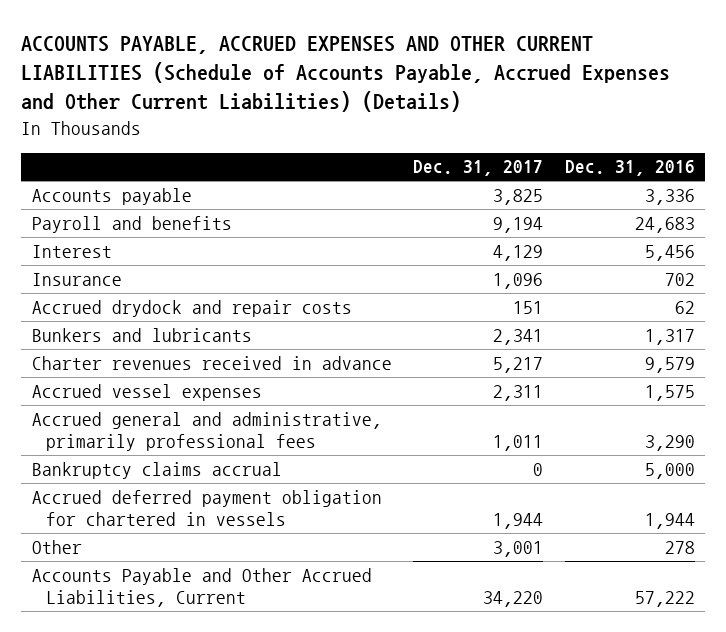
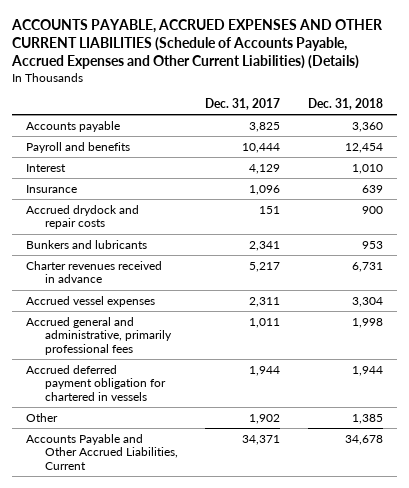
[564,160,695,177] Dec. 31, 2016 -> none
none -> [308,98,384,111] Dec. 31, 2018
[493,216,544,233] 9,194 -> [242,142,281,153] 10,444
[31,461,282,479] Bankruptcy claims accrual -> none
[493,540,544,557] 3,001 -> [249,413,281,424] 1,902
[483,590,544,607] 34,220 -> [242,434,281,445] 34,371

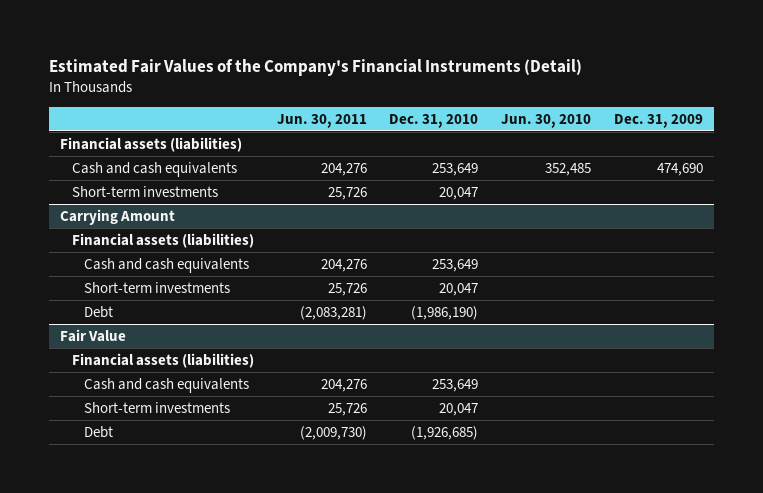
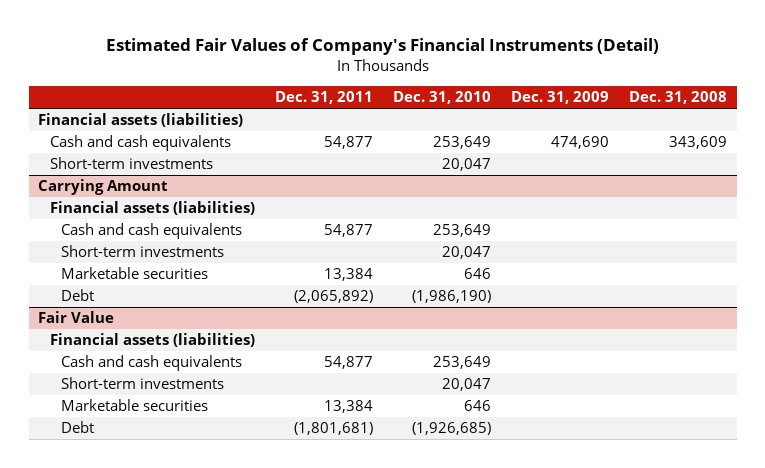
[48,58,582,76] Estimated Fair Values of the Company's Financial Instruments (Detail) -> [105,38,659,56] Estimated Fair Values of Company's Financial Instruments (Detail)
[276,114,367,129] Jun. 30, 2011 -> none
[501,114,592,129] Jun. 30, 2010 -> none
none -> [274,91,373,105] Dec. 31, 2011
none -> [628,91,727,105] Dec. 31, 2008
none -> [61,267,209,280] Marketable securities
none -> [61,399,209,412] Marketable securities

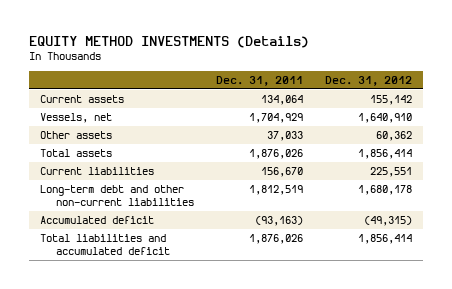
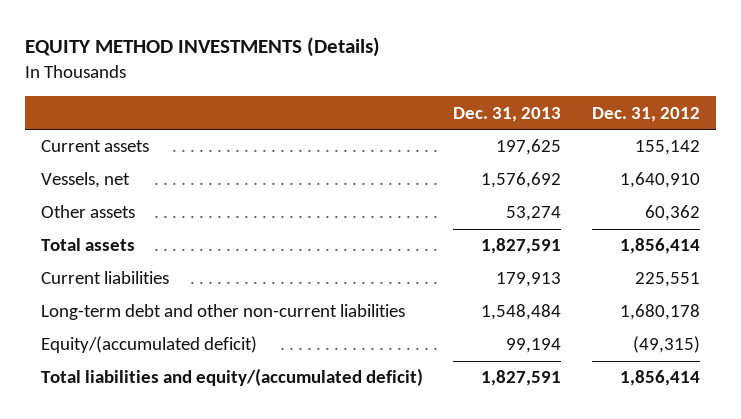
[216,76,304,87] Dec. 31, 2011 -> none
none -> [453,106,562,122] Dec. 31, 2013
[40,215,155,224] Accumulated deficit -> [40,336,257,354] Equity/(accumulated deficit)
[40,233,171,256] Total liabilities and accumulated deficit -> [40,368,423,387] Total liabilities and equity/(accumulated deficit)

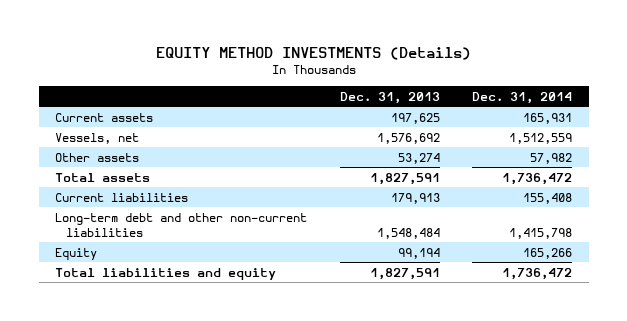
[592,106,701,122] Dec. 31, 2012 -> none
none -> [472,91,573,104] Dec. 31, 2014
[40,336,257,354] Equity/(accumulated deficit) -> [55,247,98,260] Equity
[40,368,423,387] Total liabilities and equity/(accumulated deficit) -> [55,267,277,280] Total liabilities and equity

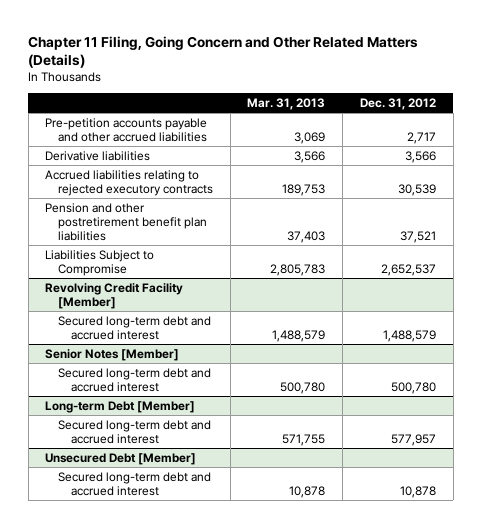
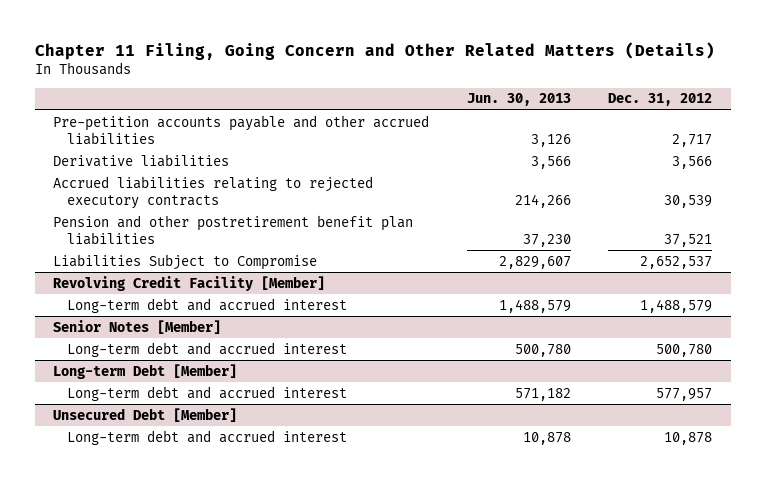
[247,98,326,111] Mar. 31, 2013 -> none
none -> [466,93,571,107] Jun. 30, 2013
[58,315,212,340] Secured long-term debt and accrued interest -> [66,297,347,313] Long-term debt and accrued interest
[58,367,212,392] Secured long-term debt and accrued interest -> [66,341,347,357] Long-term debt and accrued interest
[58,419,212,444] Secured long-term debt and accrued interest -> [66,385,347,401] Long-term debt and accrued interest
[58,471,212,496] Secured long-term debt and accrued interest -> [66,429,347,445] Long-term debt and accrued interest

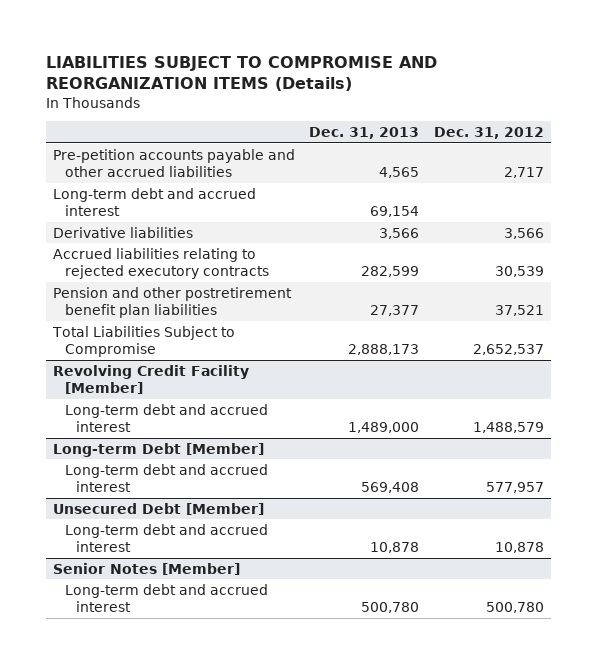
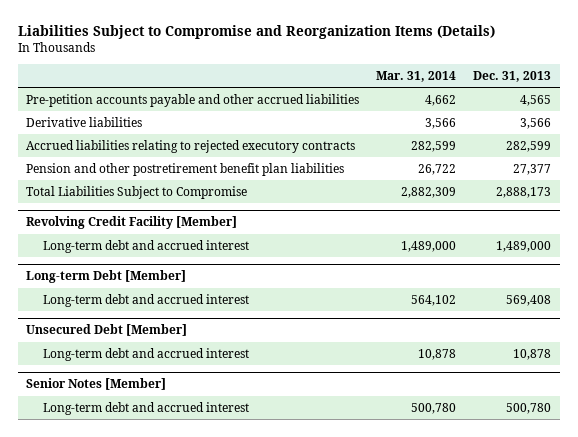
[46,55,438,92] LIABILITIES SUBJECT TO COMPROMISE AND REORGANIZATION ITEMS (Details) -> [17,25,495,40] Liabilities Subject to Compromise and Reorganization Items (Details)
[433,127,544,140] Dec. 31, 2012 -> none
none -> [376,71,457,83] Mar. 31, 2014
[53,187,257,217] Long-term debt and accrued interest -> none

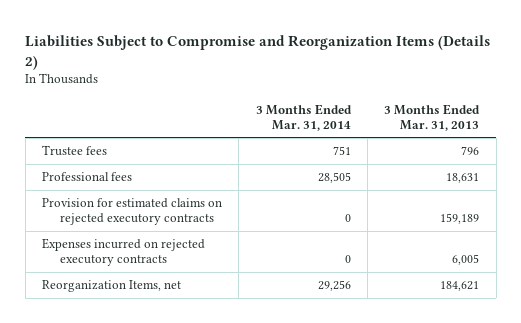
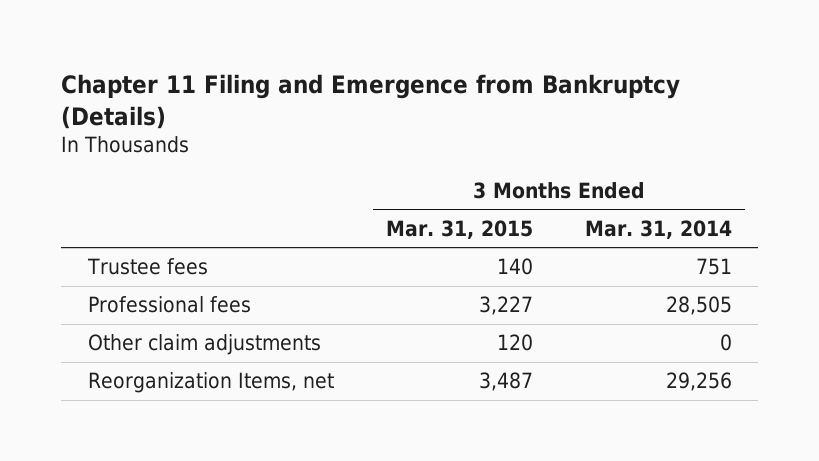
[25,34,491,70] Liabilities Subject to Compromise and Reorganization Items (Details 2) -> [61,74,681,129] Chapter 11 Filing and Emergence from Bankruptcy (Details)
[384,103,481,131] 3 Months Ended Mar. 31, 2013 -> none
none -> [385,220,533,240] Mar. 31, 2015
[42,198,223,226] Provision for estimated claims on rejected executory contracts -> none
[42,238,206,267] Expenses incurred on rejected executory contracts -> none
none -> [87,334,321,356] Other claim adjustments

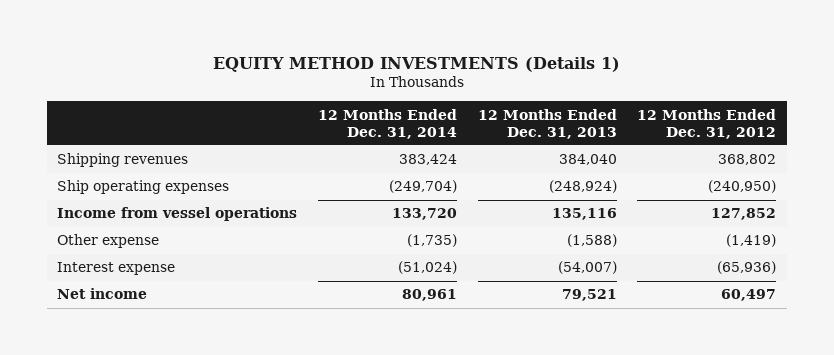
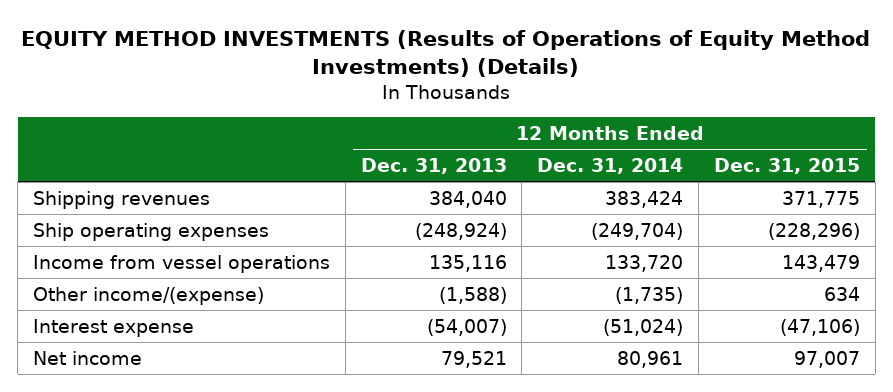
[212,56,620,72] EQUITY METHOD INVESTMENTS (Details 1) -> [21,30,871,78] EQUITY METHOD INVESTMENTS (Results of Operations of Equity Method Investments) (Details)
[637,108,777,139] 12 Months Ended Dec. 31, 2012 -> none
none -> [713,157,860,174] Dec. 31, 2015
[57,234,160,249] Other expense -> [33,286,265,305] Other income/(expense)

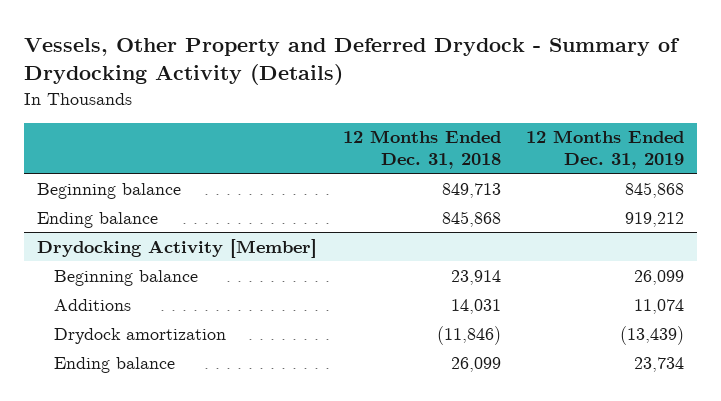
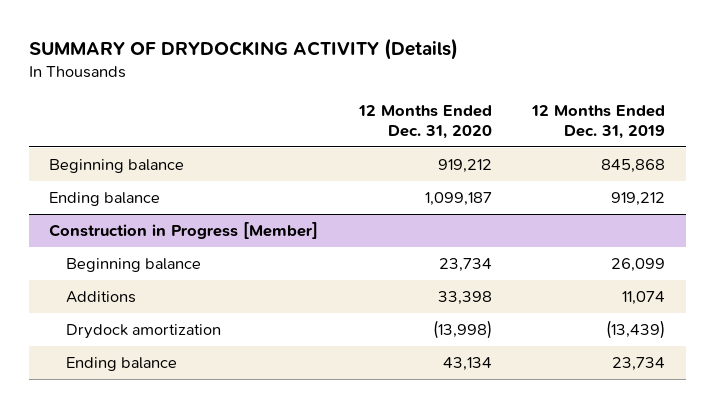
[23,38,680,86] Vessels, Other Property and Deferred Drydock - Summary of Drydocking Activity (Details) -> [28,37,458,60] SUMMARY OF DRYDOCKING ACTIVITY (Details)
[342,130,501,170] 12 Months Ended Dec. 31, 2018 -> none
none -> [357,105,492,140] 12 Months Ended Dec. 31, 2020
[36,238,317,258] Drydocking Activity [Member] -> [49,222,319,240] Construction in Progress [Member]

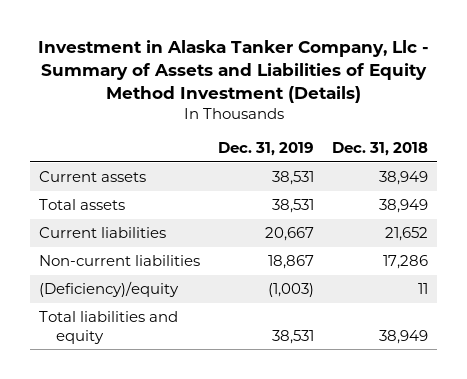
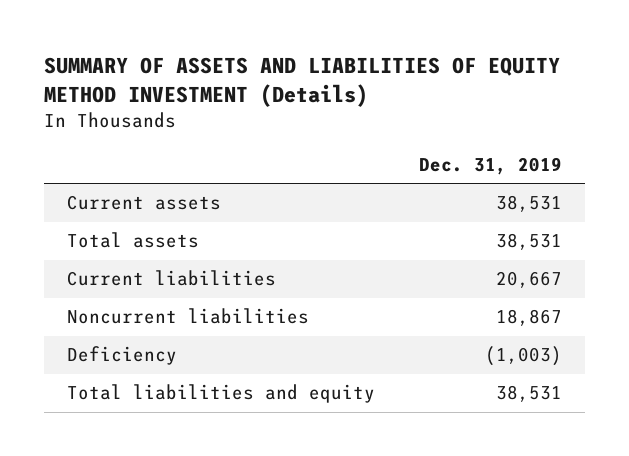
[37,40,429,104] Investment in Alaska Tanker Company, Llc - Summary of Assets and Liabilities of Equity Method Investment (Details) -> [44,57,561,107] SUMMARY OF ASSETS AND LIABILITIES OF EQUITY METHOD INVESTMENT (Details)
[332,142,429,157] Dec. 31, 2018 -> none
[39,255,201,267] Non-current liabilities -> [66,308,309,325] Noncurrent liabilities
[39,281,180,298] (Deficiency)/equity -> [66,346,177,366] Deficiency

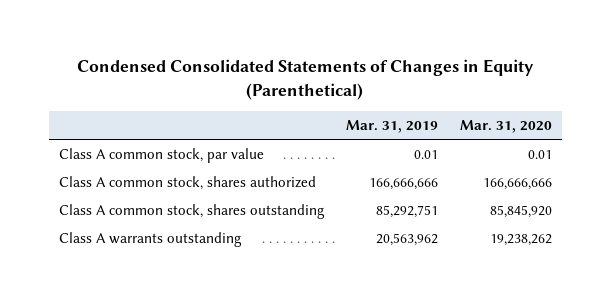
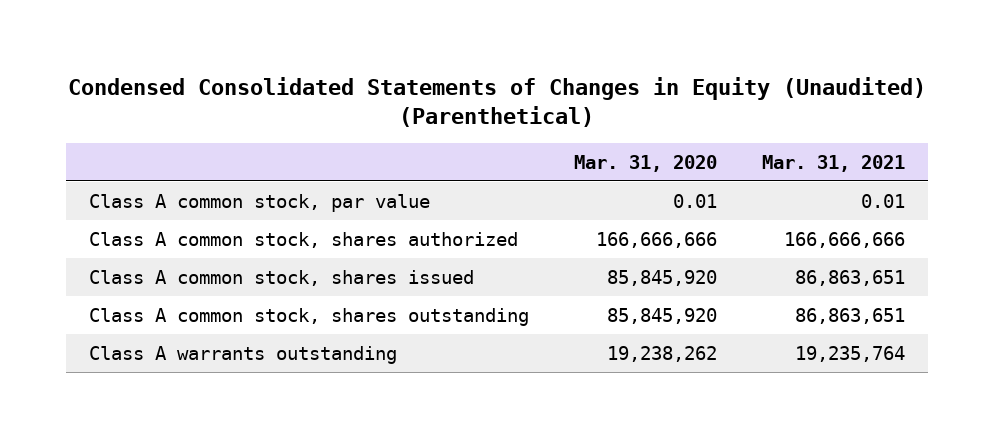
[77,59,535,100] Condensed Consolidated Statements of Changes in Equity (Parenthetical) -> [67,77,926,128] Condensed Consolidated Statements of Changes in Equity (Unaudited) (Parenthetical)
[345,119,438,133] Mar. 31, 2019 -> none
none -> [762,154,906,172] Mar. 31, 2021
none -> [88,269,474,286] Class A common stock, shares issued

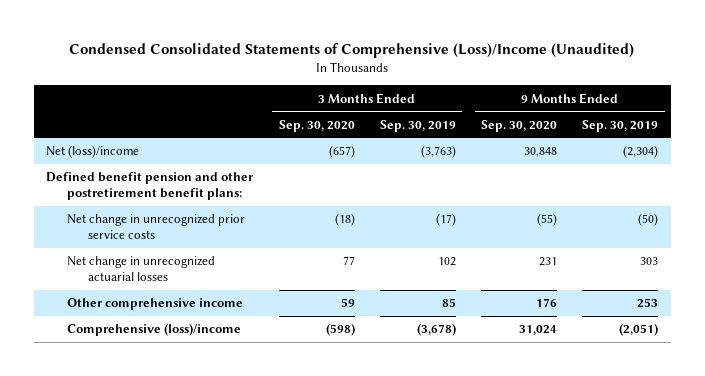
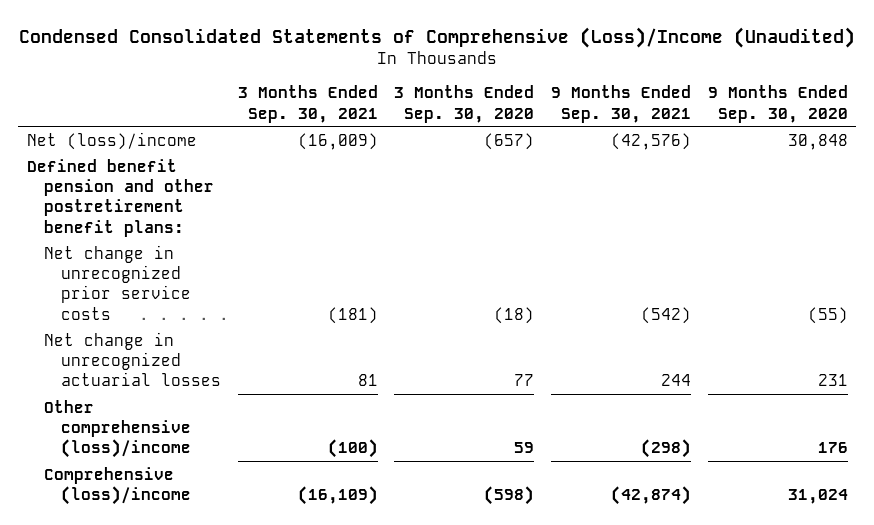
[379,119,456,132] Sep. 30, 2019 -> none
[582,119,659,132] Sep. 30, 2019 -> none
none -> [237,85,378,123] 3 Months Ended Sep. 30, 2021
none -> [551,85,692,123] 9 Months Ended Sep. 30, 2021
[67,298,244,311] Other comprehensive income -> [43,399,192,459] Other comprehensive (loss)/income

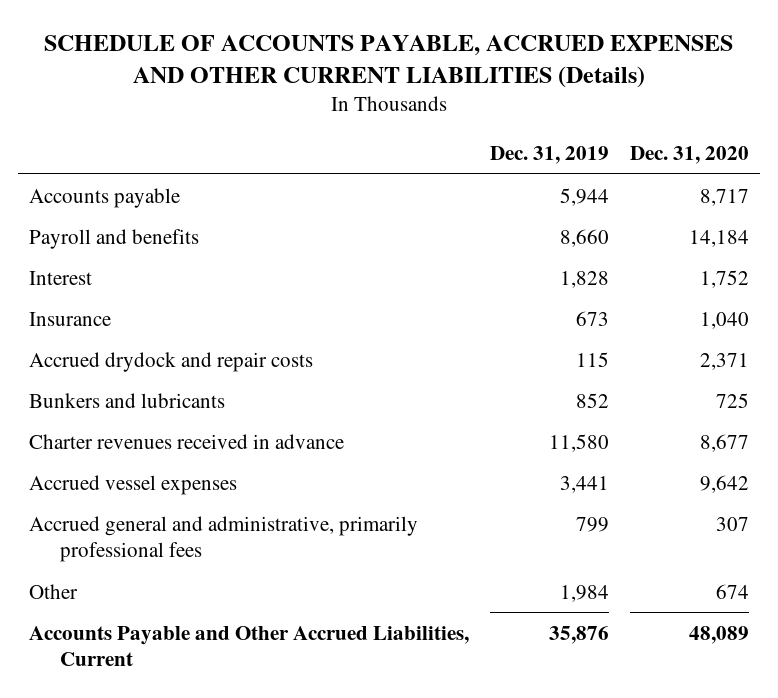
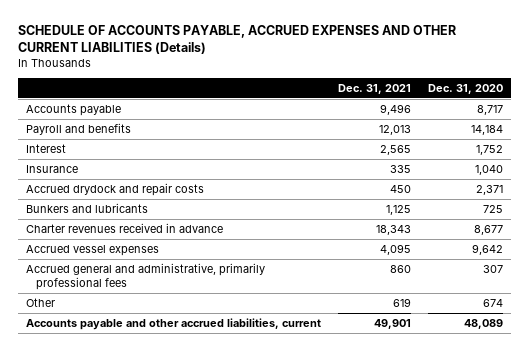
[489,145,609,164] Dec. 31, 2019 -> none
none -> [337,83,411,94] Dec. 31, 2021
[28,625,469,667] Accounts Payable and Other Accrued Liabilities, Current -> [26,317,322,330] Accounts payable and other accrued liabilities, current

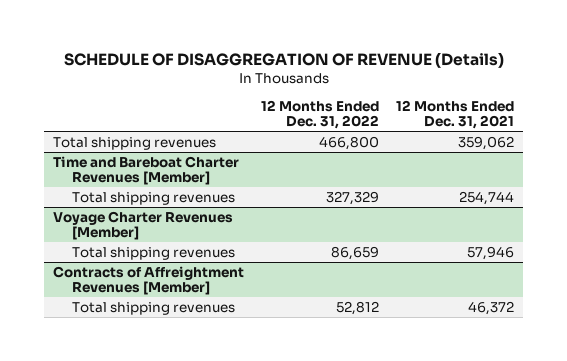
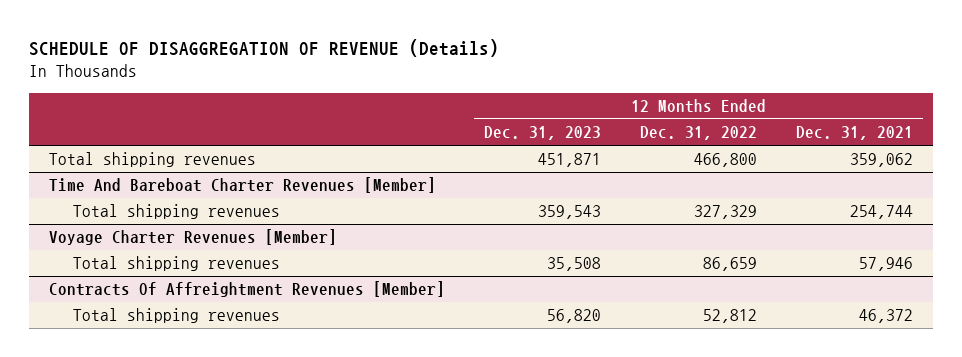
none -> [483,126,601,141] Dec. 31, 2023
[52,155,239,186] Time and Bareboat Charter Revenues [Member] -> [48,177,436,194] Time And Bareboat Charter Revenues [Member]
[52,265,244,296] Contracts of Affreightment Revenues [Member] -> [48,281,445,298] Contracts Of Affreightment Revenues [Member]

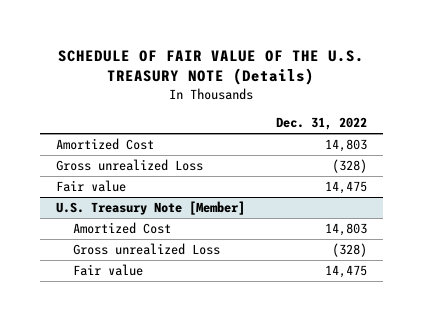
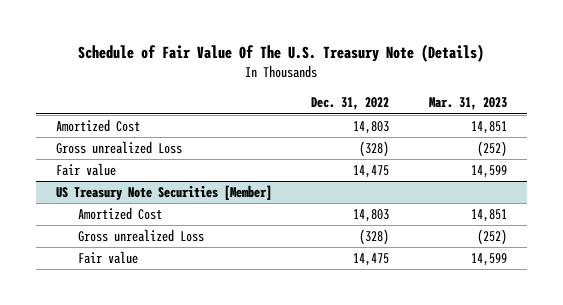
[58,49,365,86] SCHEDULE OF FAIR VALUE OF THE U.S. TREASURY NOTE (Details) -> [78,44,485,63] Schedule of Fair Value Of The U.S. Treasury Note (Details)
none -> [428,97,507,111] Mar. 31, 2023
[55,201,245,216] U.S. Treasury Note [Member] -> [56,185,273,201] US Treasury Note Securities [Member]

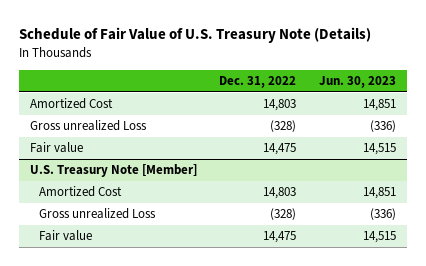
[78,44,485,63] Schedule of Fair Value Of The U.S. Treasury Note (Details) -> [19,27,372,44] Schedule of Fair Value of U.S. Treasury Note (Details)
[428,97,507,111] Mar. 31, 2023 -> none
none -> [318,75,396,88] Jun. 30, 2023
[56,185,273,201] US Treasury Note Securities [Member] -> [30,164,198,178] U.S. Treasury Note [Member]

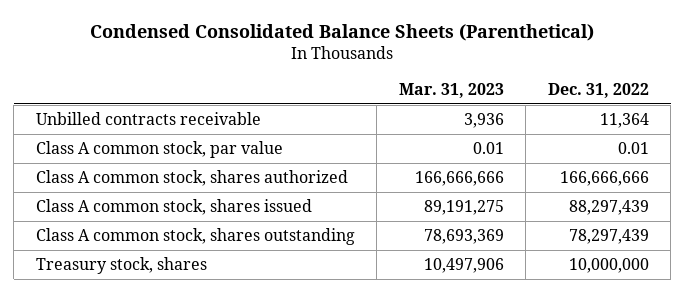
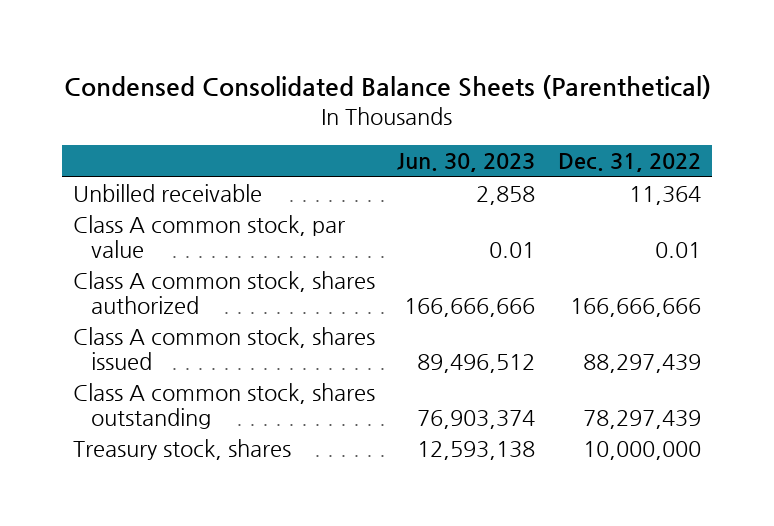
[398,83,504,99] Mar. 31, 2023 -> none
none -> [397,153,536,173] Jun. 30, 2023
[35,112,261,126] Unbilled contracts receivable -> [73,184,263,203] Unbilled receivable

